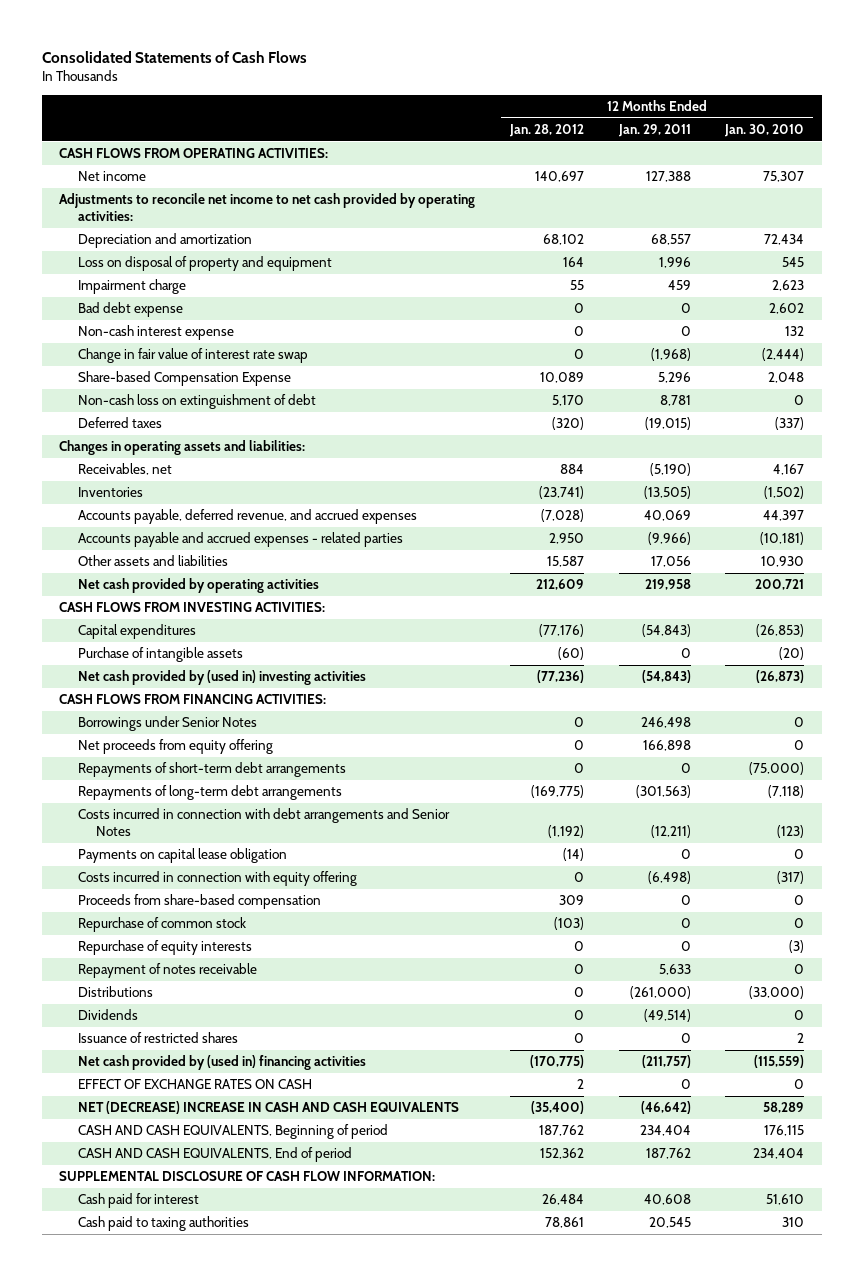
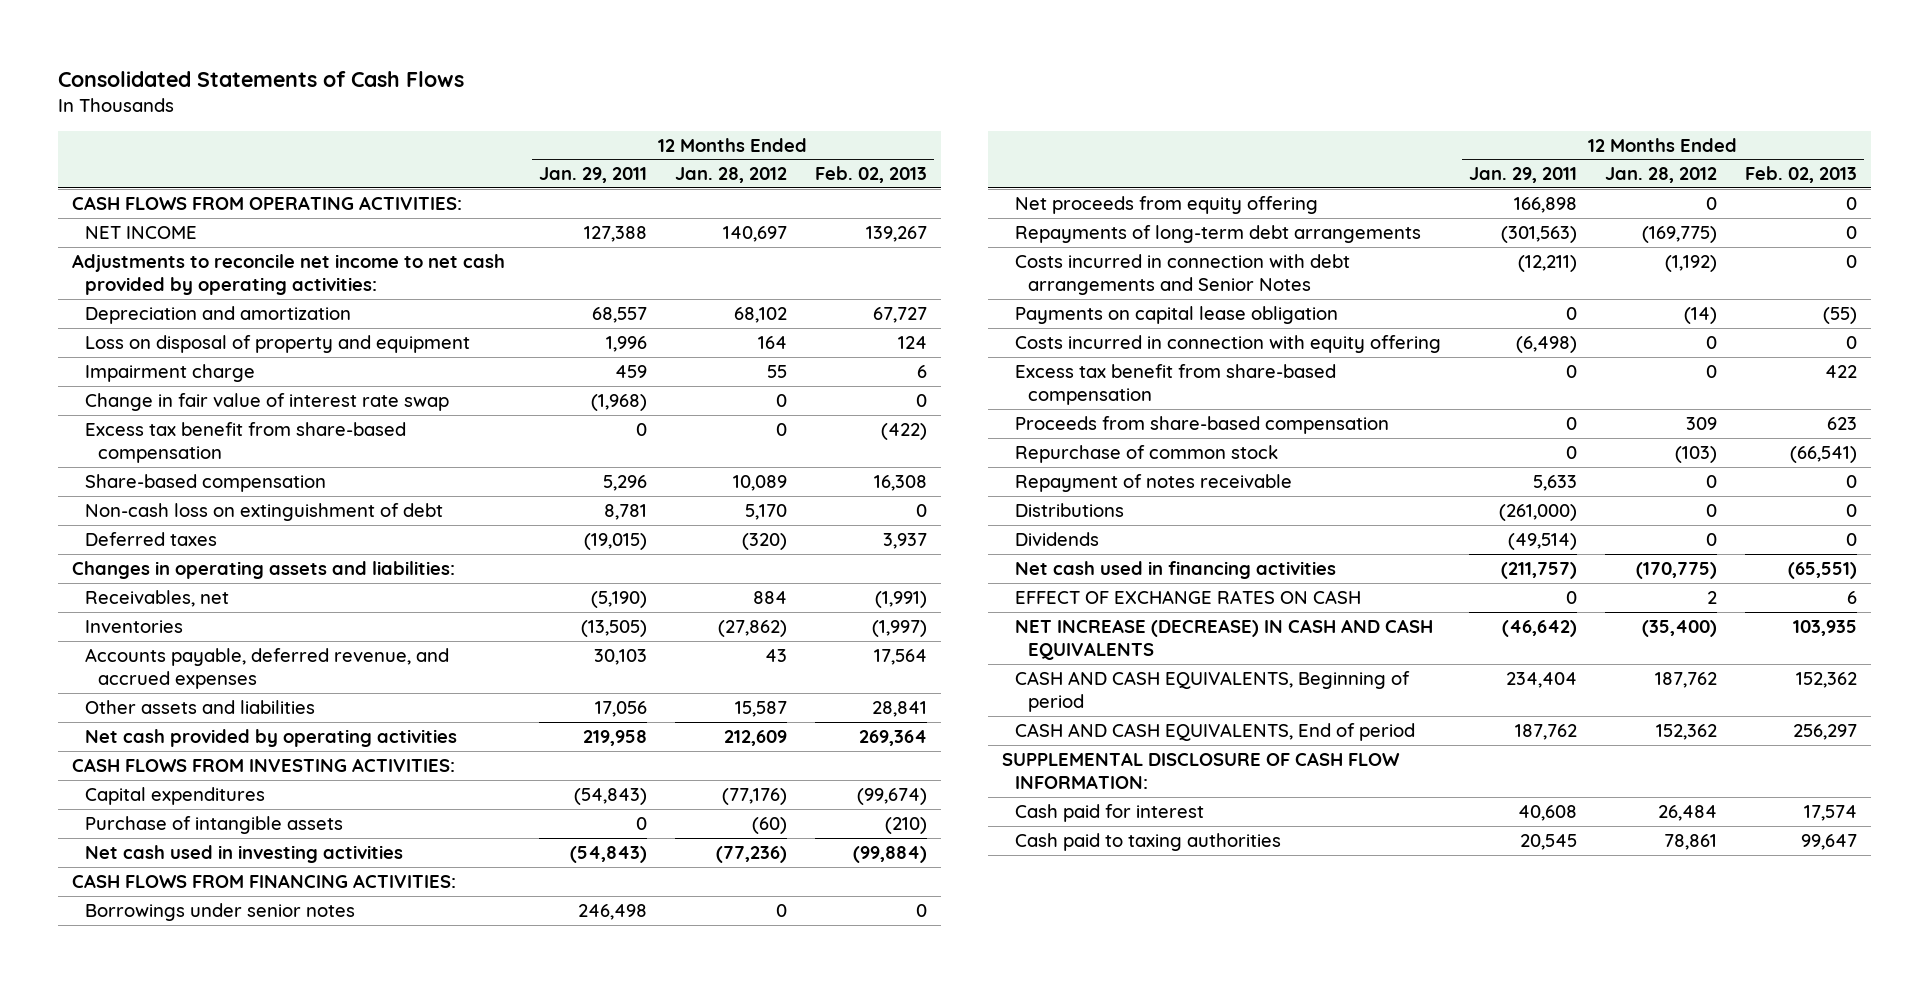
[724,124,805,138] Jan. 30, 2010 -> none
none -> [815,166,928,184] Feb. 02, 2013
[77,171,146,182] Net income -> [84,225,197,239] NET INCOME
[77,302,183,318] Bad debt expense -> none
[77,325,234,341] Non-cash interest expense -> none
none -> [84,421,406,464] Excess tax benefit from share-based compensation
[77,371,291,387] Share-based Compensation Expense -> [84,473,326,492] Share-based compensation
[77,532,403,548] Accounts payable and accrued expenses - related parties -> none
[538,486,584,500] (23,741) -> [717,619,787,637] (27,862)
[540,509,584,523] (7,028) -> [764,648,787,662] 43
[643,510,691,522] 40,069 -> [593,648,647,665] 30,103
[77,670,366,686] Net cash provided by (used in) investing activities -> [84,844,403,863] Net cash used in investing activities
[77,716,257,732] Borrowings under Senior Notes -> [84,902,355,921] Borrowings under senior notes
[77,762,346,778] Repayments of short-term debt arrangements -> none
none -> [1015,363,1337,406] Excess tax benefit from share-based compensation
[77,940,252,956] Repurchase of equity interests -> none
[77,1032,238,1044] Issuance of restricted shares -> none
[77,1055,366,1071] Net cash provided by (used in) financing activities -> [1015,560,1337,579] Net cash used in financing activities
[77,1101,459,1115] NET (DECREASE) INCREASE IN CASH AND CASH EQUIVALENTS -> [1015,618,1434,661] NET INCREASE (DECREASE) IN CASH AND CASH EQUIVALENTS

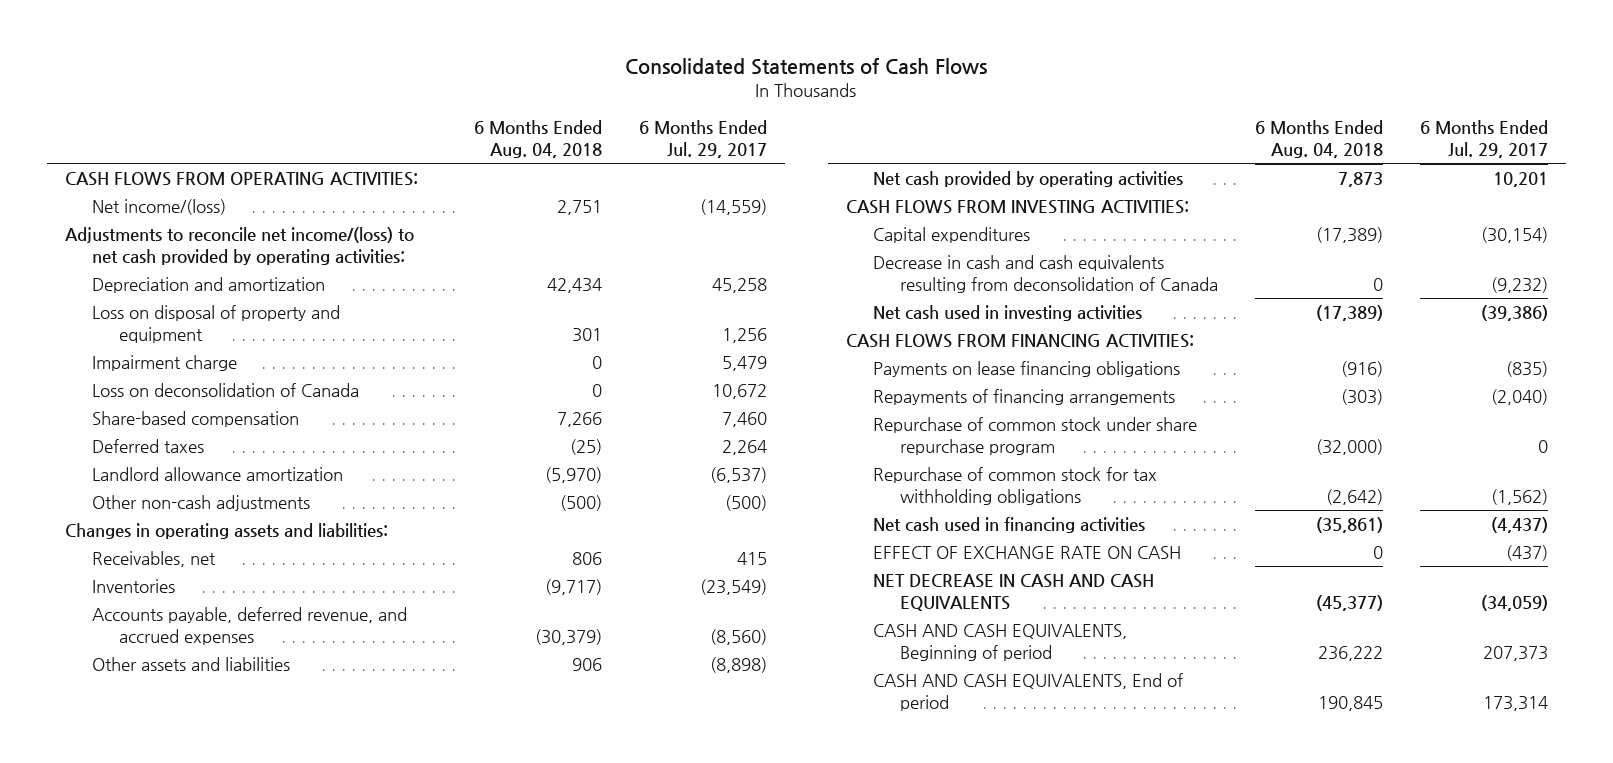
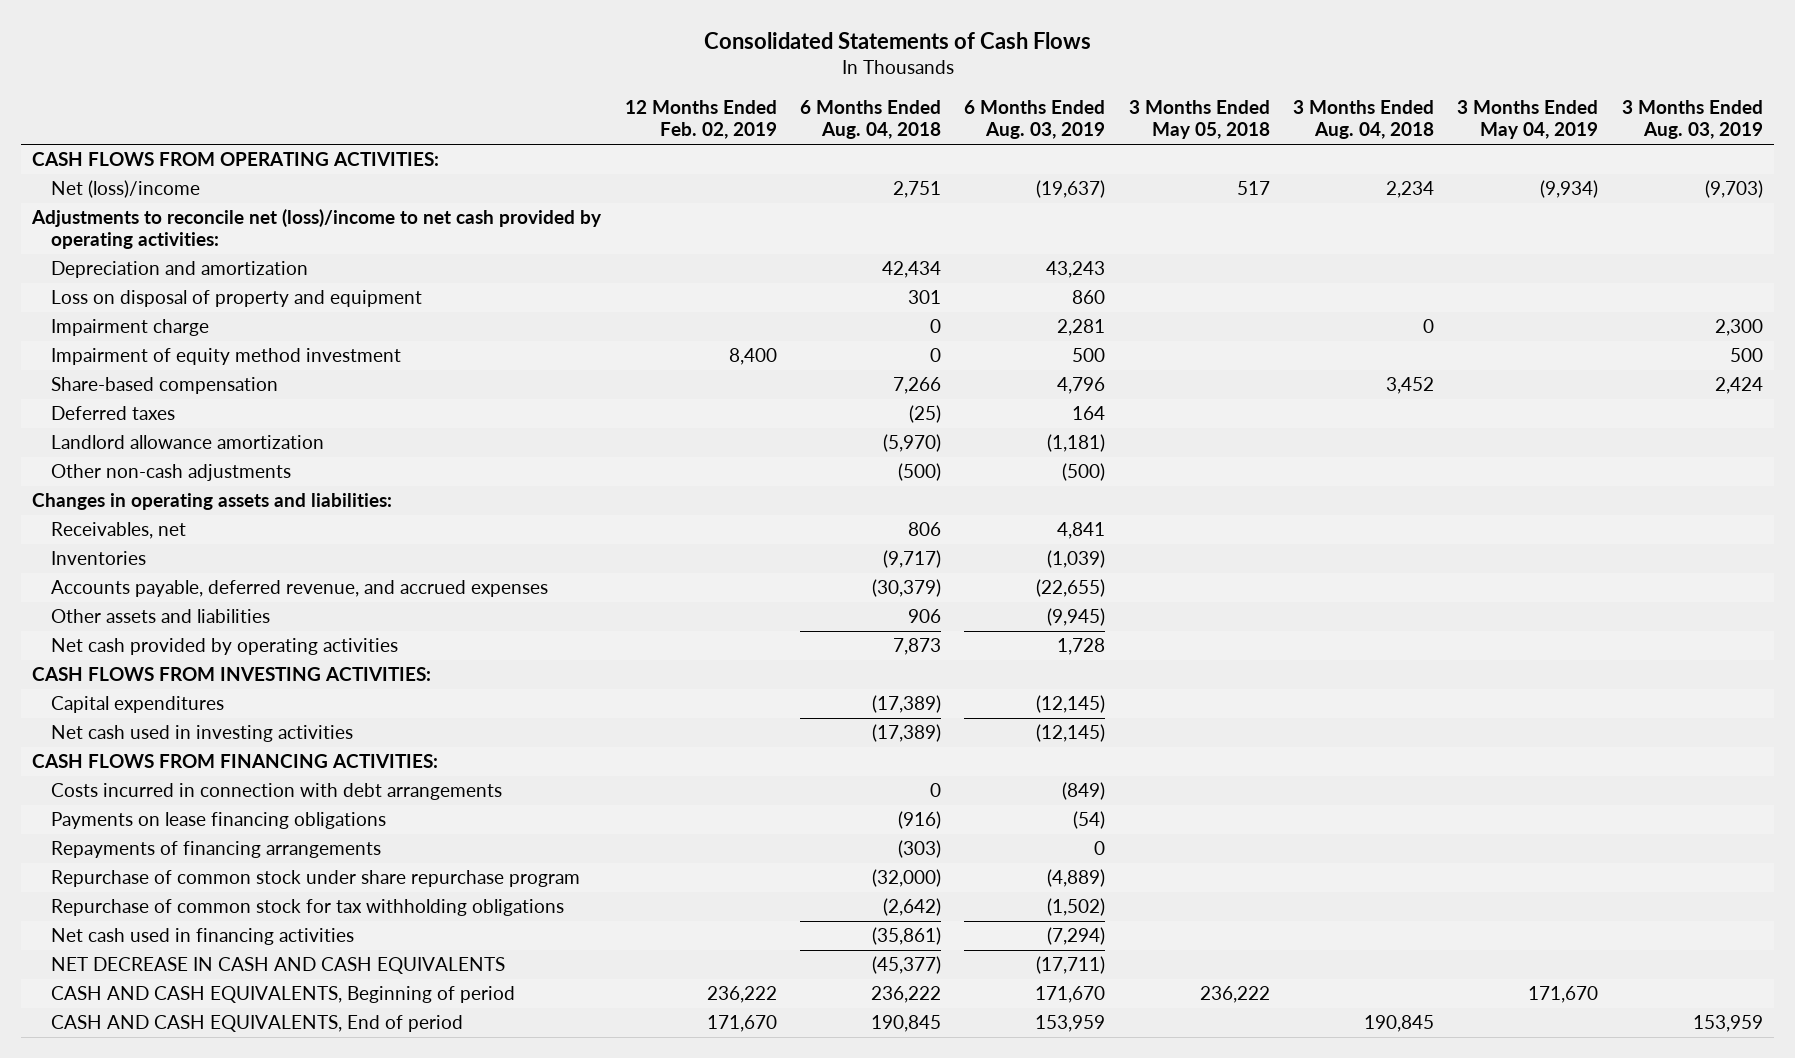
[638,120,767,159] 6 Months Ended Jul. 29, 2017 -> none
none -> [624,100,777,140] 12 Months Ended Feb. 02, 2019
none -> [964,100,1106,140] 6 Months Ended Aug. 03, 2019
none -> [1128,100,1270,140] 3 Months Ended May 05, 2018
none -> [1293,100,1435,140] 3 Months Ended Aug. 04, 2018
none -> [1457,100,1599,140] 3 Months Ended May 04, 2019
none -> [1621,100,1763,140] 3 Months Ended Aug. 03, 2019
[92,199,227,216] Net income/(loss) -> [50,180,200,199] Net (loss)/income
[64,227,414,265] Adjustments to reconcile net income/(loss) to net cash provided by operating activities: -> [31,209,603,250] Adjustments to reconcile net (loss)/income to net cash provided by operating activities:
[92,383,360,398] Loss on deconsolidation of Canada -> none
none -> [50,348,401,366] Impairment of equity method investment
[873,255,1219,293] Decrease in cash and cash equivalents resulting from deconsolidation of Canada -> none
none -> [50,783,502,801] Costs incurred in connection with debt arrangements
[873,546,1182,560] EFFECT OF EXCHANGE RATE ON CASH -> none

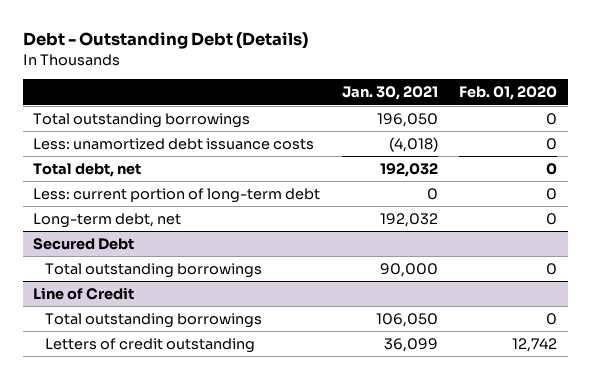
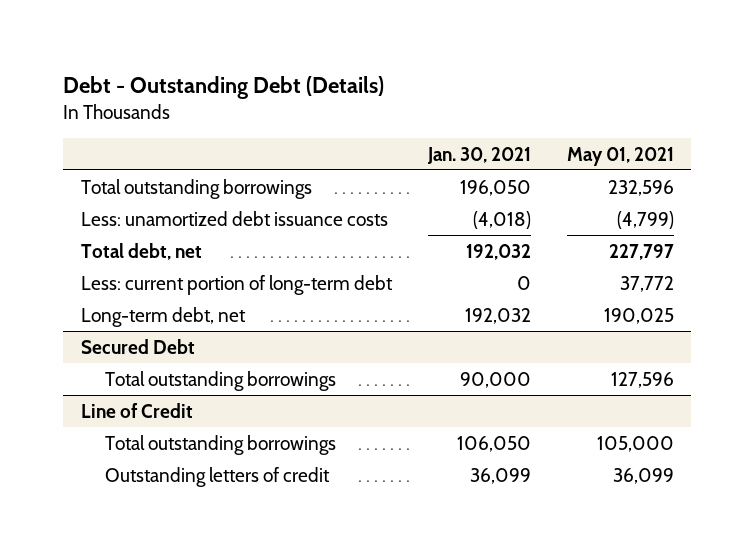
[459,86,558,101] Feb. 01, 2020 -> none
none -> [566,146,674,166] May 01, 2021
[45,338,256,354] Letters of credit outstanding -> [104,466,330,487] Outstanding letters of credit

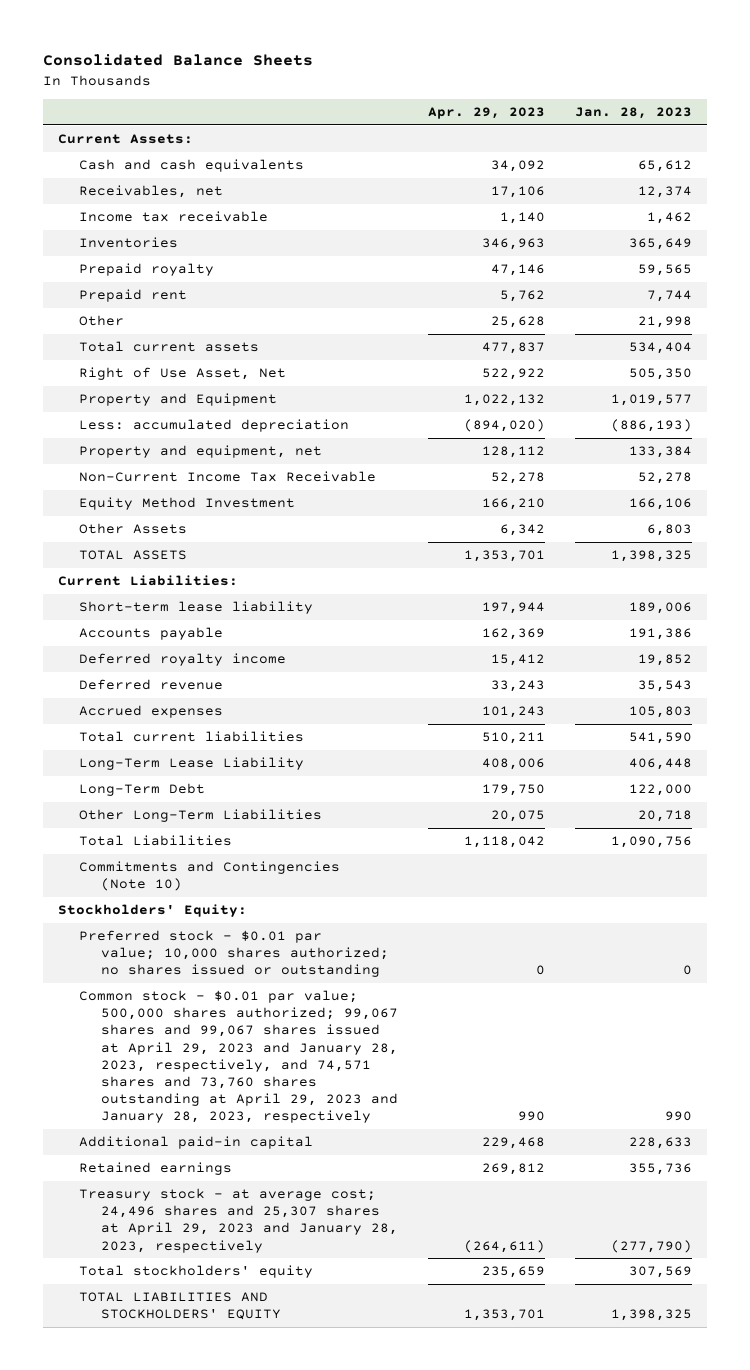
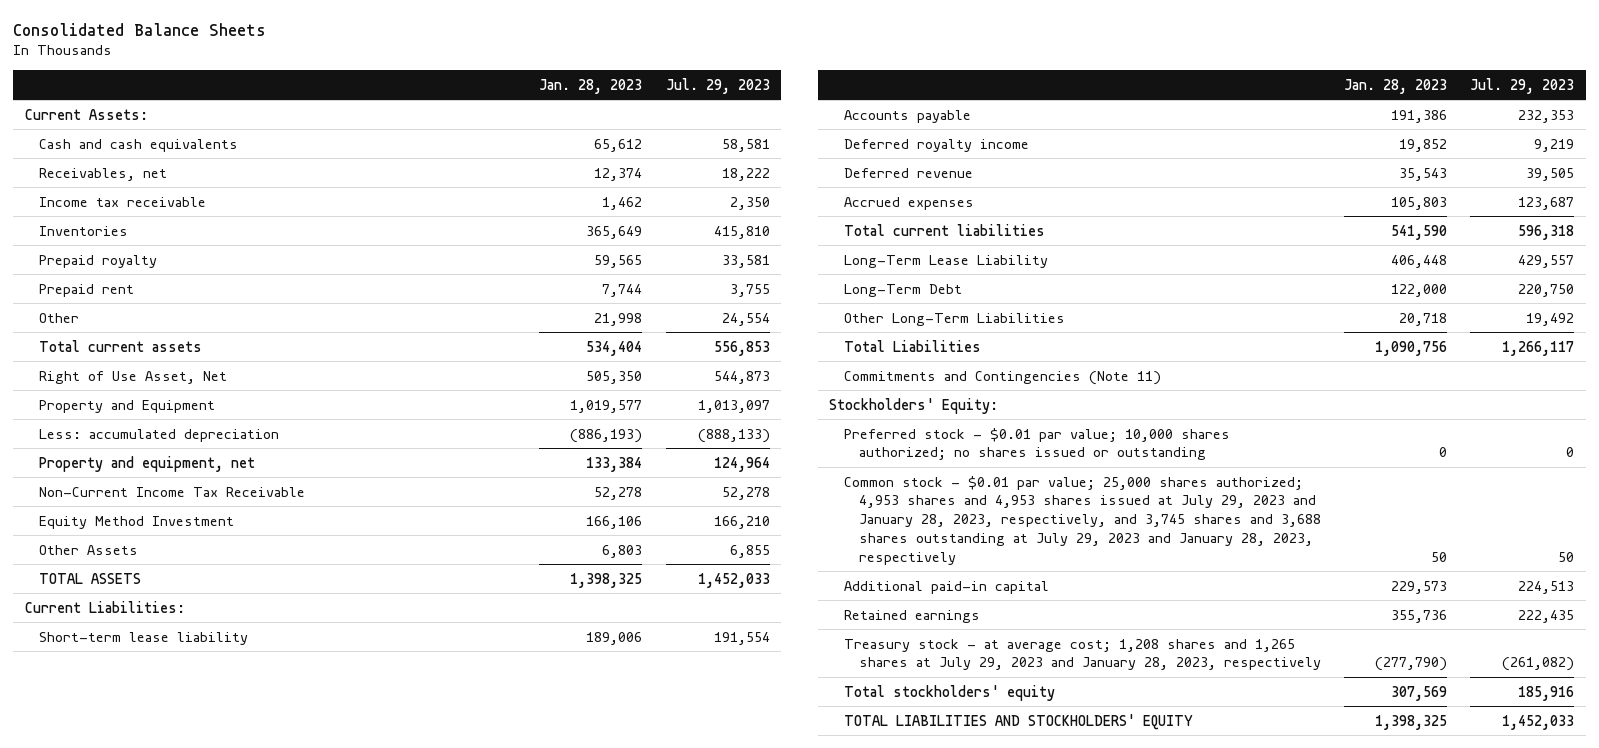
[427,107,545,120] Apr. 29, 2023 -> none
none -> [665,77,770,94] Jul. 29, 2023
[79,861,341,892] Commitments and Contingencies (Note 10) -> [844,370,1162,385] Commitments and Contingencies (Note 11)
[79,990,398,1124] Common stock - $0.01 par value; 500,000 shares authorized; 99,067 shares and 99,067 shares issued at April 29, 2023 and January 28, 2023, respectively, and 74,571 shares and 73,760 shares outstanding at April 29, 2023 and January 28, 2023, respectively -> [844,475,1321,565] Common stock - $0.01 par value; 25,000 shares authorized; 4,953 shares and 4,953 shares issued at July 29, 2023 and January 28, 2023, respectively, and 3,745 shares and 3,688 shares outstanding at July 29, 2023 and January 28, 2023, respectively
[664,1111,692,1122] 990 -> [1431,551,1448,562] 50
[628,1137,692,1150] 228,633 -> [1391,580,1448,594] 229,573
[79,1188,398,1253] Treasury stock - at average cost; 24,496 shares and 25,307 shares at April 29, 2023 and January 28, 2023, respectively -> [844,638,1321,671] Treasury stock - at average cost; 1,208 shares and 1,265 shares at July 29, 2023 and January 28, 2023, respectively

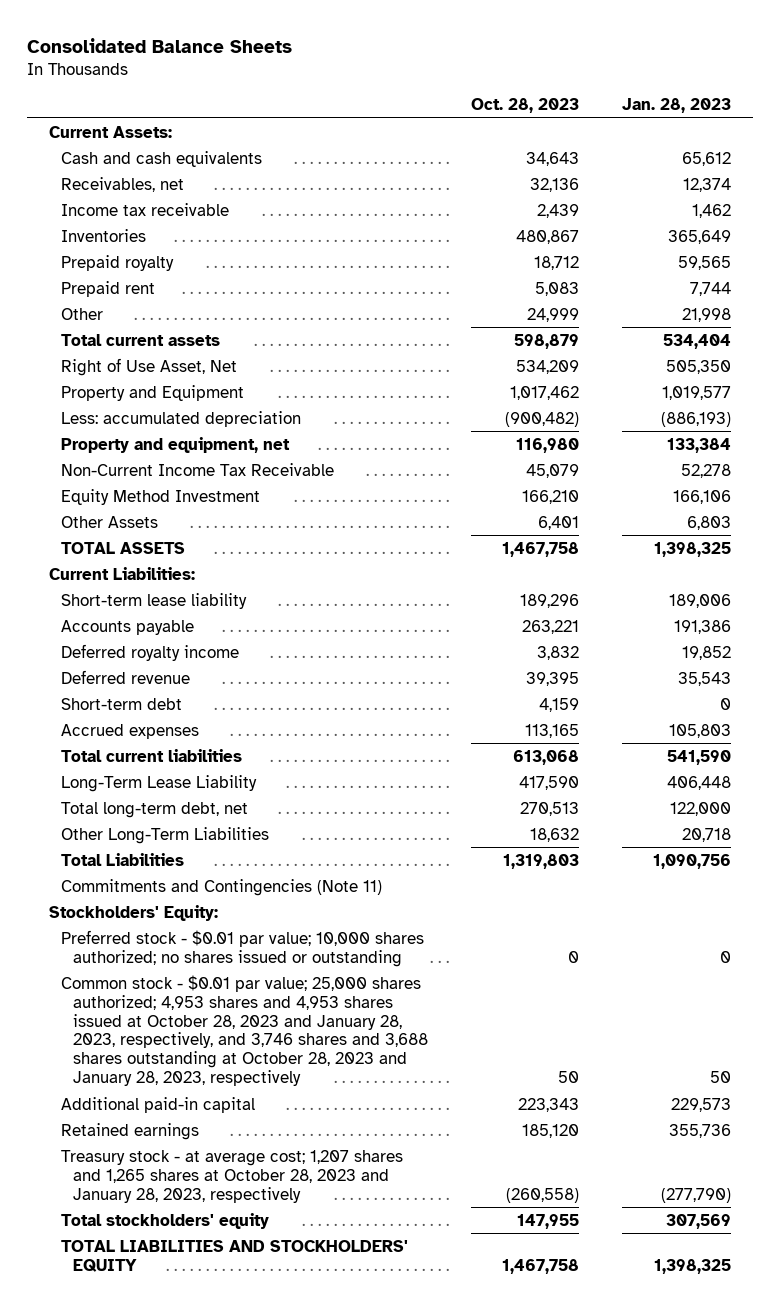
[665,77,770,94] Jul. 29, 2023 -> none
none -> [470,97,579,113] Oct. 28, 2023
none -> [60,697,182,710] Short-term debt
[844,283,963,297] Long-Term Debt -> [60,801,248,818] Total long-term debt, net
[844,475,1321,565] Common stock - $0.01 par value; 25,000 shares authorized; 4,953 shares and 4,953 shares issued at July 29, 2023 and January 28, 2023, respectively, and 3,745 shares and 3,688 shares outstanding at July 29, 2023 and January 28, 2023, respectively -> [60,974,428,1087] Common stock - $0.01 par value; 25,000 shares authorized; 4,953 shares and 4,953 shares issued at October 28, 2023 and January 28, 2023, respectively, and 3,746 shares and 3,688 shares outstanding at October 28, 2023 and January 28, 2023, respectively
[844,638,1321,671] Treasury stock - at average cost; 1,208 shares and 1,265 shares at July 29, 2023 and January 28, 2023, respectively -> [60,1149,403,1203] Treasury stock - at average cost; 1,207 shares and 1,265 shares at October 28, 2023 and January 28, 2023, respectively

